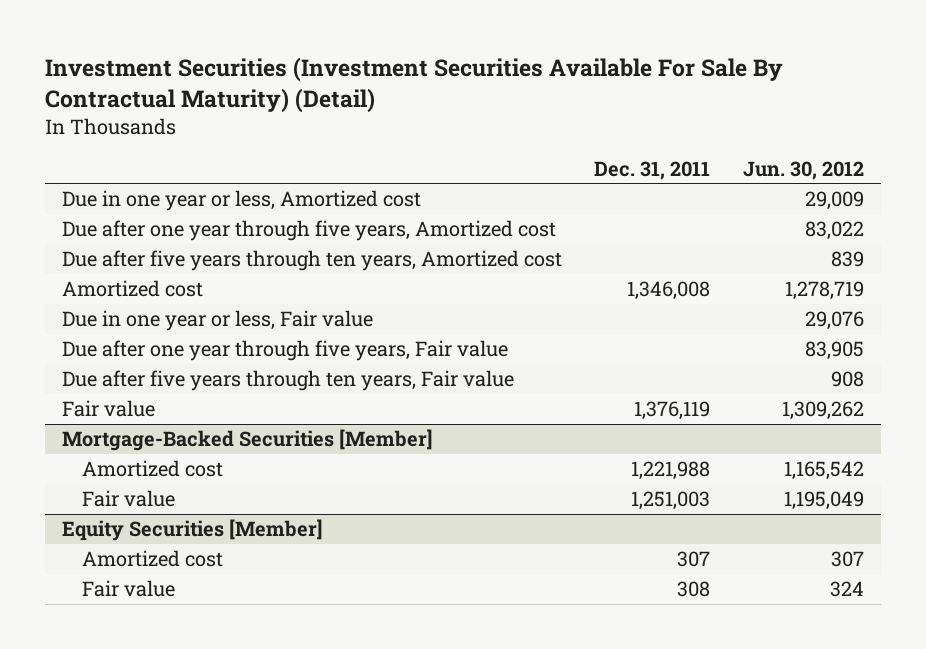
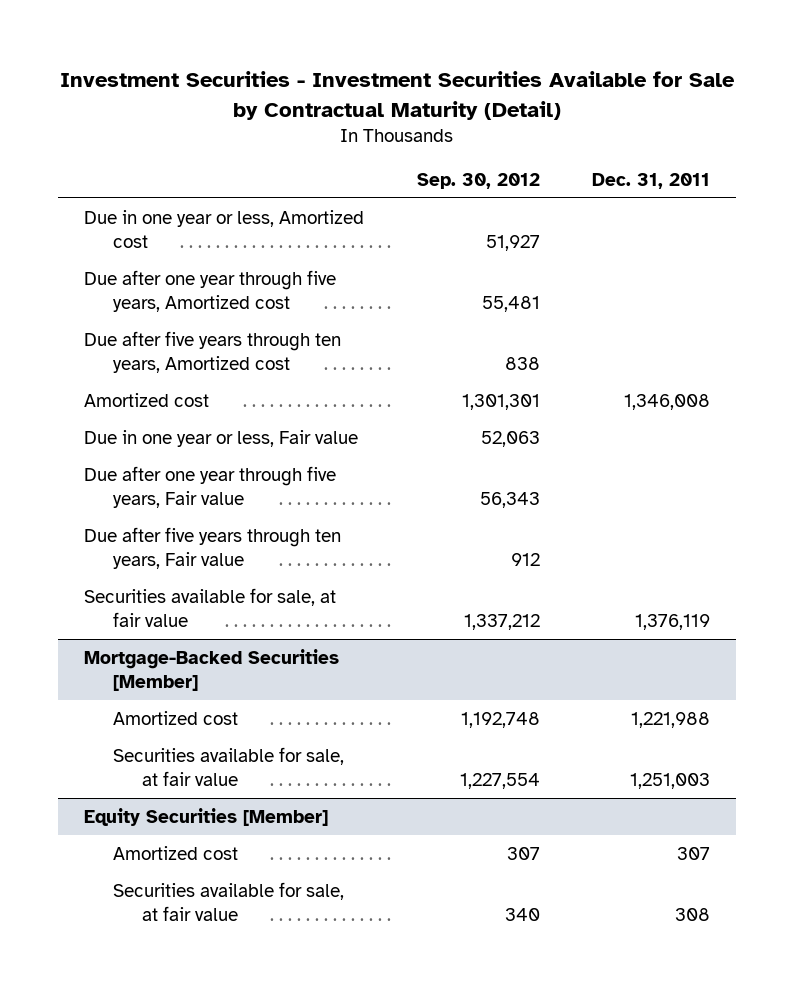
[45,56,784,113] Investment Securities (Investment Securities Available For Sale By Contractual Maturity) (Detail) -> [60,71,736,120] Investment Securities - Investment Securities Available for Sale by Contractual Maturity (Detail)
[743,160,865,180] Jun. 30, 2012 -> none
none -> [416,172,540,189] Sep. 30, 2012
[61,400,155,418] Fair value -> [84,587,337,627] Securities available for sale, at fair value
[81,490,175,508] Fair value -> [112,746,344,786] Securities available for sale, at fair value
[81,580,175,598] Fair value -> [112,881,344,921] Securities available for sale, at fair value

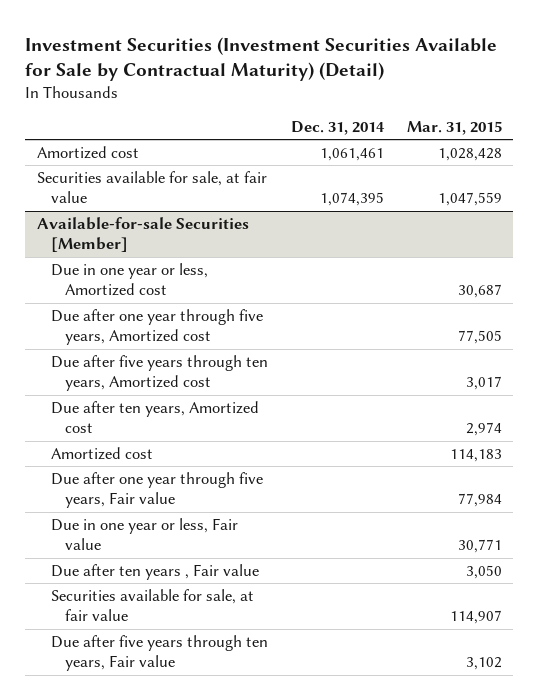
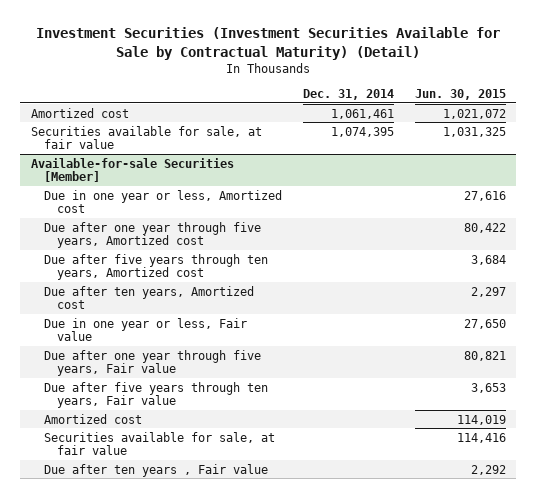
[406,121,502,136] Mar. 31, 2015 -> none
none -> [414,88,506,100] Jun. 30, 2015
[50,471,263,509] Due after one year through five years, Fair value -> [43,349,261,377] Due after one year through five years, Fair value
[50,446,153,460] Amortized cost -> [43,413,142,424] Amortized cost
[50,588,254,622] Securities available for sale, at fair value -> [43,431,275,456] Securities available for sale, at fair value
[50,563,259,580] Due after ten years , Fair value -> [43,463,268,477] Due after ten years , Fair value

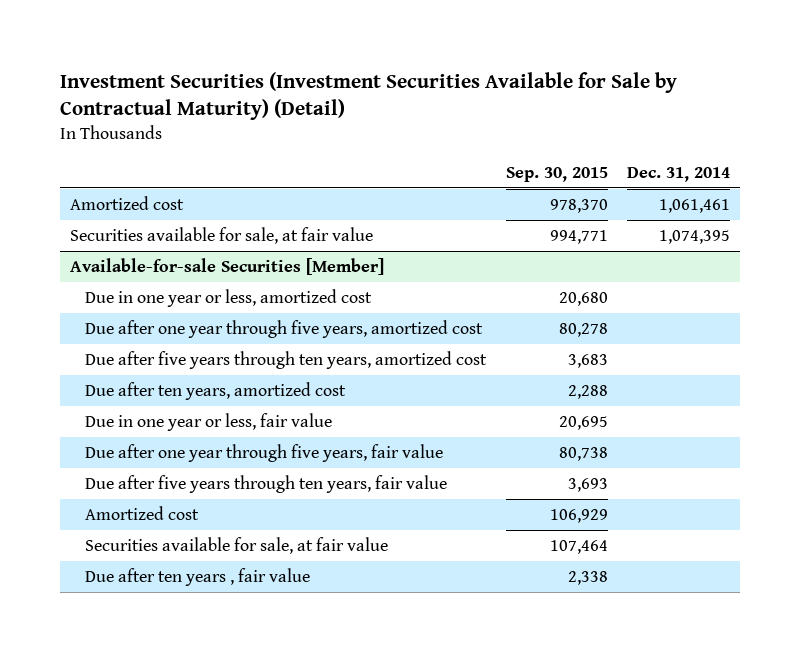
[414,88,506,100] Jun. 30, 2015 -> none
none -> [505,166,608,182] Sep. 30, 2015
[43,189,282,214] Due in one year or less, Amortized cost -> [85,289,373,308] Due in one year or less, amortized cost
[43,221,261,249] Due after one year through five years, Amortized cost -> [85,320,484,339] Due after one year through five years, amortized cost
[43,253,268,281] Due after five years through ten years, Amortized cost -> [85,351,488,370] Due after five years through ten years, amortized cost
[43,285,254,310] Due after ten years, Amortized cost -> [85,382,347,401] Due after ten years, amortized cost
[43,317,247,342] Due in one year or less, Fair value -> [85,413,333,432] Due in one year or less, fair value
[43,349,261,377] Due after one year through five years, Fair value -> [85,444,444,463] Due after one year through five years, fair value
[43,381,268,409] Due after five years through ten years, Fair value -> [85,475,448,494] Due after five years through ten years, fair value
[43,463,268,477] Due after ten years , Fair value -> [85,568,311,587] Due after ten years , fair value

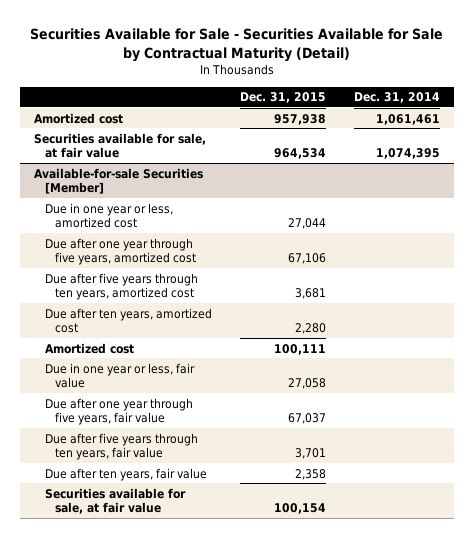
[60,71,678,121] Investment Securities (Investment Securities Available for Sale by Contractual Maturity) (Detail) -> [29,27,443,62] Securities Available for Sale - Securities Available for Sale by Contractual Maturity (Detail)
[505,166,608,182] Sep. 30, 2015 -> none
none -> [239,92,326,104] Dec. 31, 2015
[85,506,200,521] Amortized cost -> [44,342,134,354] Amortized cost
none -> [44,467,207,481] Due after ten years, fair value
[85,568,311,587] Due after ten years , fair value -> none

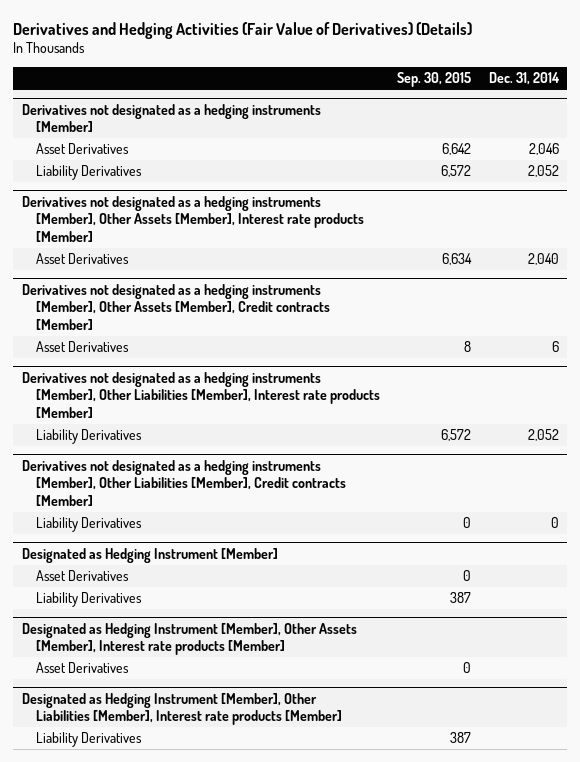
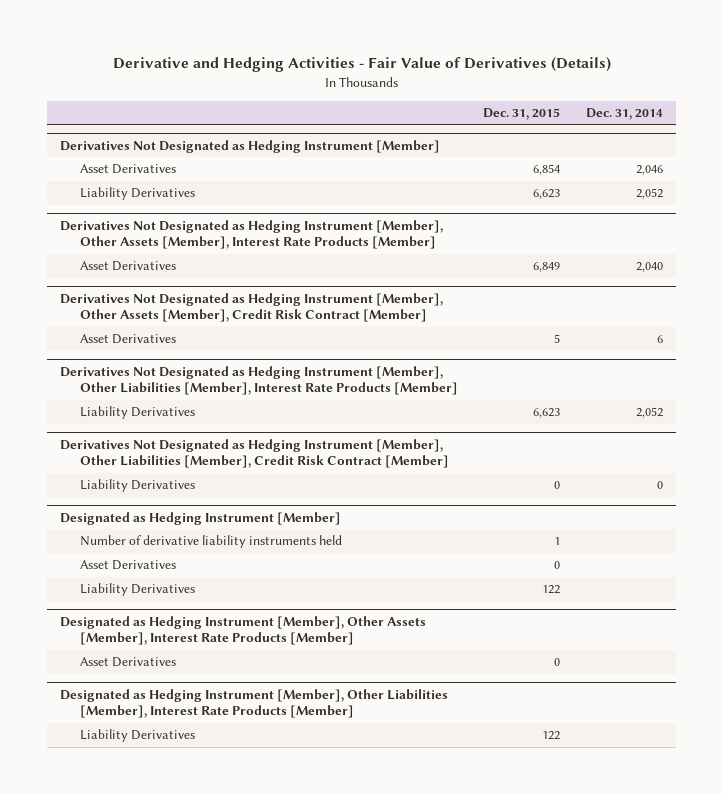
[13,21,473,39] Derivatives and Hedging Activities (Fair Value of Derivatives) (Details) -> [112,57,611,73] Derivative and Hedging Activities - Fair Value of Derivatives (Details)
[397,72,472,88] Sep. 30, 2015 -> none
none -> [483,107,561,120] Dec. 31, 2015
[21,103,321,133] Derivatives not designated as a hedging instruments [Member] -> [60,139,441,153] Derivatives Not Designated as Hedging Instrument [Member]
[21,195,364,242] Derivatives not designated as a hedging instruments [Member], Other Assets [Member], Interest rate products [Member] -> [60,219,444,250] Derivatives Not Designated as Hedging Instrument [Member], Other Assets [Member], Interest Rate Products [Member]
[21,283,330,330] Derivatives not designated as a hedging instruments [Member], Other Assets [Member], Credit contracts [Member] -> [60,292,444,323] Derivatives Not Designated as Hedging Instrument [Member], Other Assets [Member], Credit Risk Contract [Member]
[21,371,380,418] Derivatives not designated as a hedging instruments [Member], Other Liabilities [Member], Interest rate products [Member] -> [60,365,458,396] Derivatives Not Designated as Hedging Instrument [Member], Other Liabilities [Member], Interest Rate Products [Member]
[21,459,346,506] Derivatives not designated as a hedging instruments [Member], Other Liabilities [Member], Credit contracts [Member] -> [60,438,449,469] Derivatives Not Designated as Hedging Instrument [Member], Other Liabilities [Member], Credit Risk Contract [Member]
none -> [79,535,342,549] Number of derivative liability instruments held
[21,622,357,656] Designated as Hedging Instrument [Member], Other Assets [Member], Interest rate products [Member] -> [60,615,427,646] Designated as Hedging Instrument [Member], Other Assets [Member], Interest Rate Products [Member]
[21,692,342,726] Designated as Hedging Instrument [Member], Other Liabilities [Member], Interest rate products [Member] -> [60,688,449,719] Designated as Hedging Instrument [Member], Other Liabilities [Member], Interest Rate Products [Member]

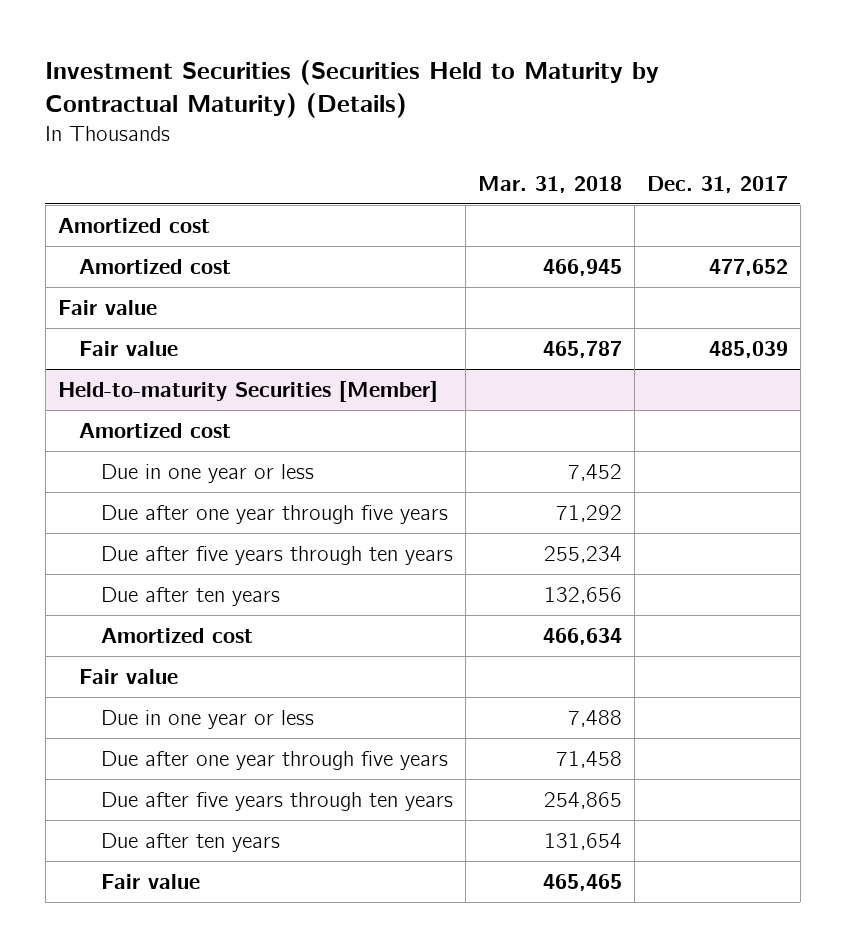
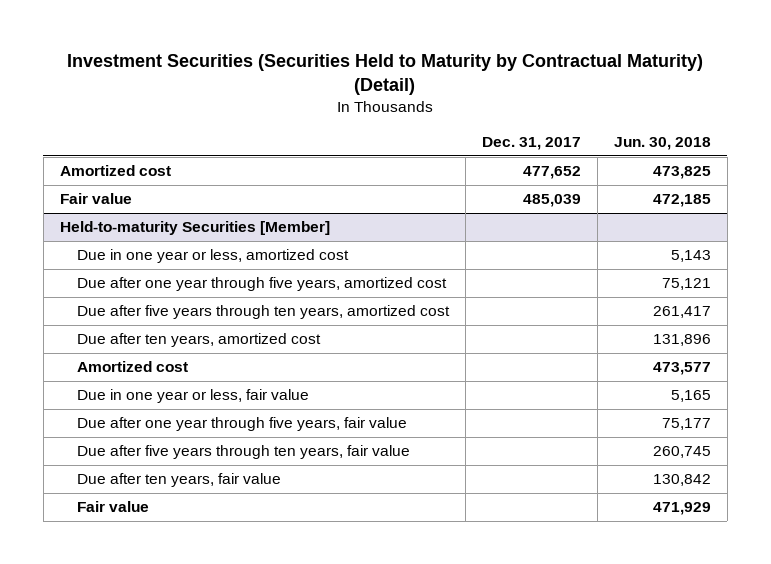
[45,59,660,119] Investment Securities (Securities Held to Maturity by Contractual Maturity) (Details) -> [67,54,704,96] Investment Securities (Securities Held to Maturity by Contractual Maturity) (Detail)
[477,175,622,193] Mar. 31, 2018 -> none
none -> [614,137,712,151] Jun. 30, 2018
[57,217,210,233] Amortized cost -> none
[57,299,157,315] Fair value -> none
[79,422,232,438] Amortized cost -> none
[101,463,315,483] Due in one year or less -> [77,249,350,264] Due in one year or less, amortized cost
[101,504,449,524] Due after one year through five years -> [77,277,448,292] Due after one year through five years, amortized cost
[101,545,454,565] Due after five years through ten years -> [77,305,451,320] Due after five years through ten years, amortized cost
[101,586,281,606] Due after ten years -> [77,333,322,348] Due after ten years, amortized cost
[79,668,179,684] Fair value -> none
[101,709,315,729] Due in one year or less -> [77,389,310,404] Due in one year or less, fair value
[101,750,449,770] Due after one year through five years -> [77,417,408,432] Due after one year through five years, fair value
[101,791,454,811] Due after five years through ten years -> [77,445,411,460] Due after five years through ten years, fair value
[101,832,281,852] Due after ten years -> [77,473,282,488] Due after ten years, fair value

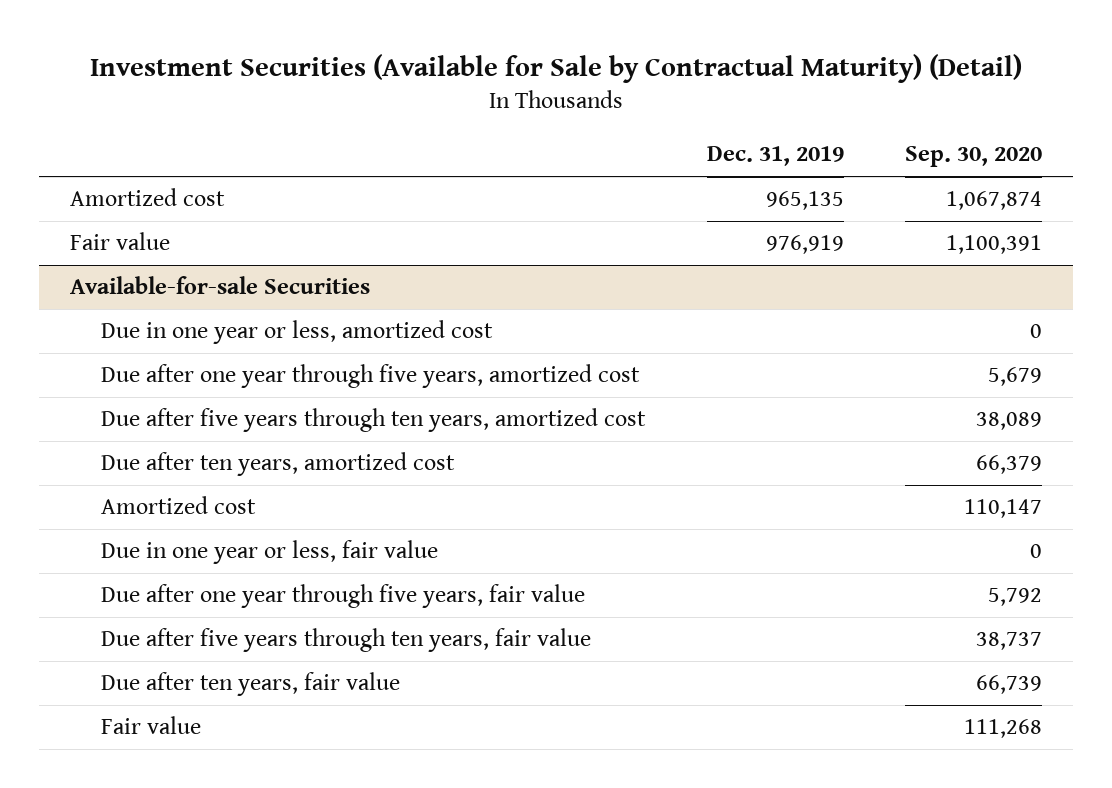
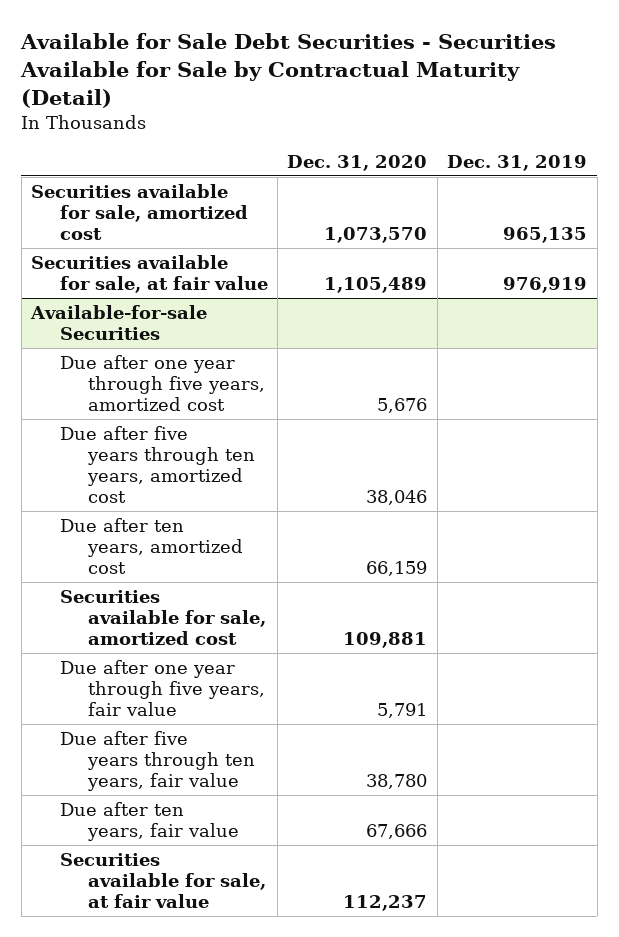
[89,53,1022,83] Investment Securities (Available for Sale by Contractual Maturity) (Detail) -> [20,33,557,108] Available for Sale Debt Securities - Securities Available for Sale by Contractual Maturity (Detail)
[905,146,1043,168] Sep. 30, 2020 -> none
none -> [287,155,428,172] Dec. 31, 2020
[69,188,225,207] Amortized cost -> [31,183,248,241] Securities available for sale, amortized cost
[69,232,170,251] Fair value -> [31,254,268,294] Securities available for sale, at fair value
[101,320,494,345] Due in one year or less, amortized cost -> none
[101,540,439,565] Due in one year or less, fair value -> none
[101,496,257,515] Amortized cost -> [59,589,266,646] Securities available for sale, amortized cost
[101,716,202,735] Fair value -> [59,852,266,909] Securities available for sale, at fair value

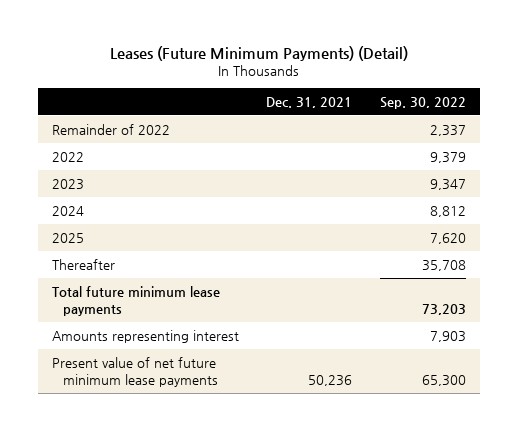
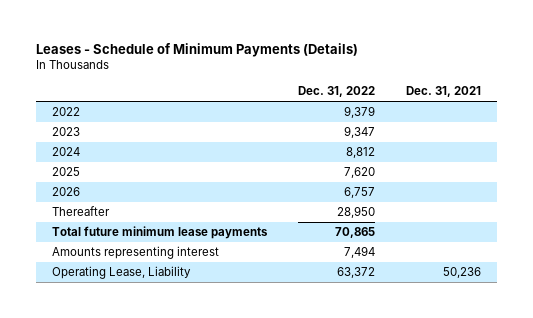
[109,45,408,61] Leases (Future Minimum Payments) (Detail) -> [36,43,359,58] Leases - Schedule of Minimum Payments (Details)
[379,96,466,109] Sep. 30, 2022 -> none
none -> [298,86,376,98] Dec. 31, 2022
[51,123,170,135] Remainder of 2022 -> none
none -> [52,187,81,197] 2026
[51,356,219,387] Present value of net future minimum lease payments -> [52,266,192,280] Operating Lease, Liability

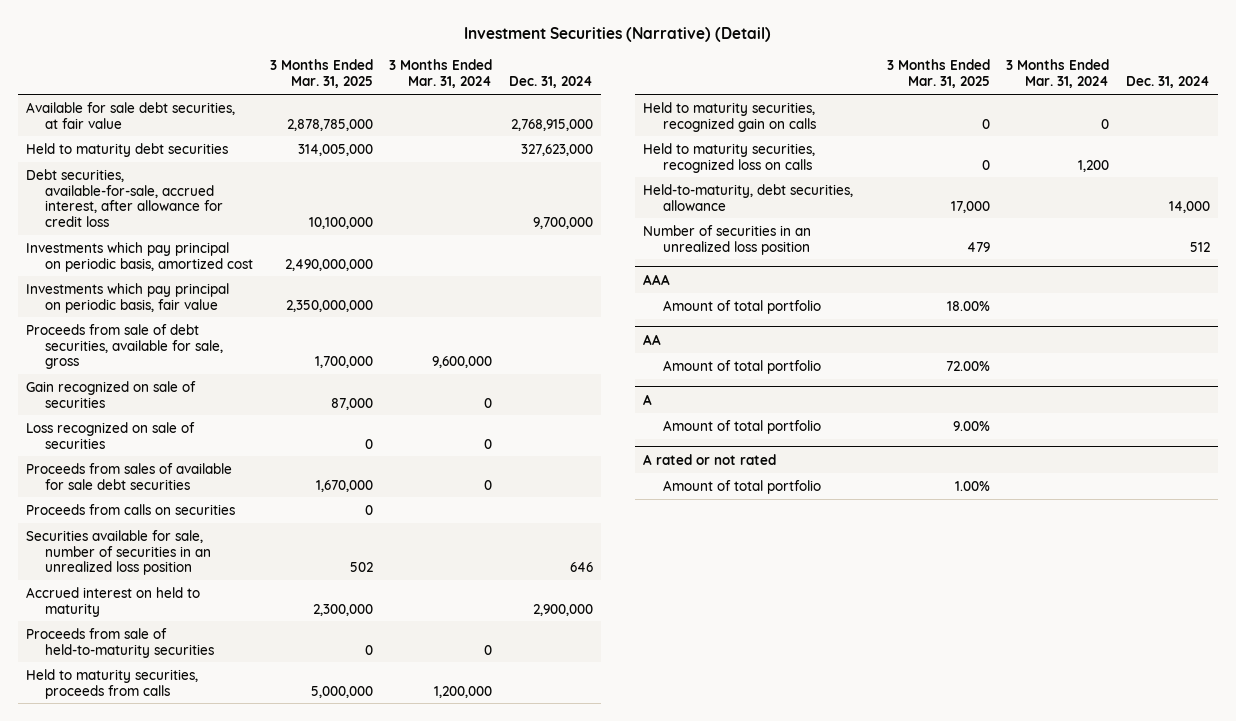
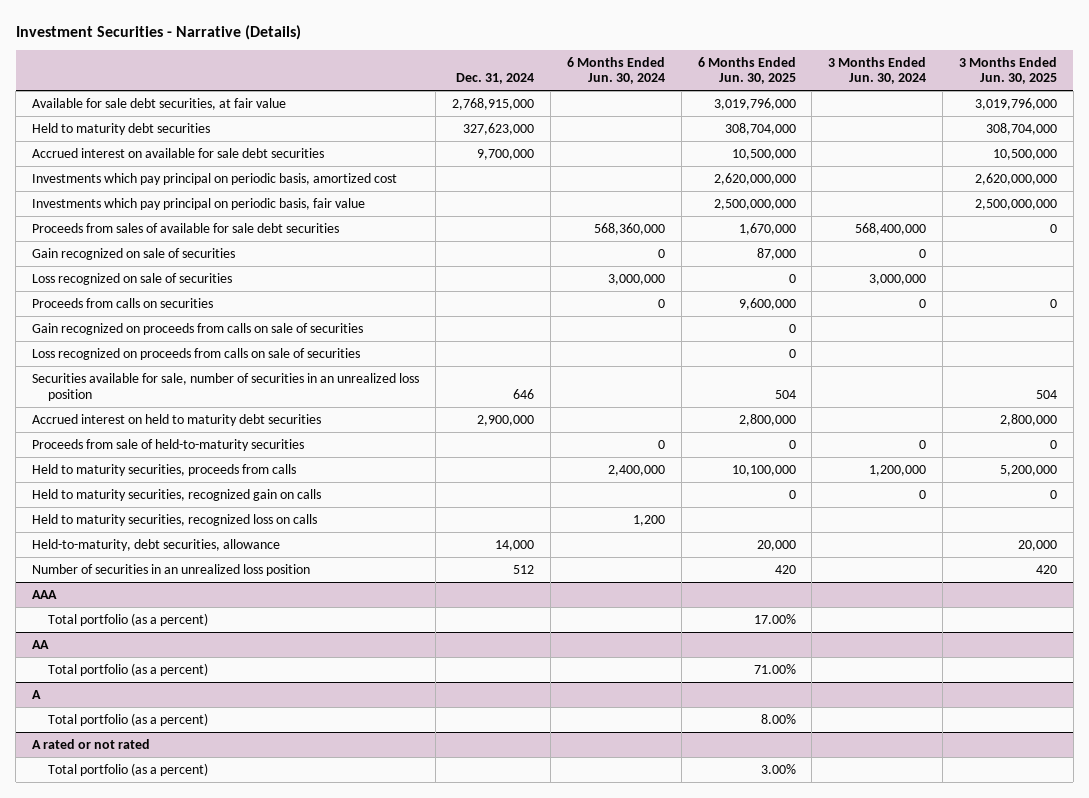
[463,26,771,42] Investment Securities (Narrative) (Detail) -> [15,24,301,40] Investment Securities - Narrative (Details)
[269,59,373,89] 3 Months Ended Mar. 31, 2025 -> none
[389,59,493,89] 3 Months Ended Mar. 31, 2024 -> none
none -> [566,56,665,85] 6 Months Ended Jun. 30, 2024
none -> [697,56,796,85] 6 Months Ended Jun. 30, 2025
none -> [828,56,927,85] 3 Months Ended Jun. 30, 2024
none -> [959,56,1058,85] 3 Months Ended Jun. 30, 2025
[25,168,224,228] Debt securities, available-for-sale, accrued interest, after allowance for credit loss -> [32,147,325,158] Accrued interest on available for sale debt securities
[25,323,224,370] Proceeds from sale of debt securities, available for sale, gross -> none
[25,462,232,490] Proceeds from sales of available for sale debt securities -> [32,222,340,233] Proceeds from sales of available for sale debt securities
none -> [32,322,364,335] Gain recognized on proceeds from calls on sale of securities
none -> [32,347,361,360] Loss recognized on proceeds from calls on sale of securities
[25,586,200,617] Accrued interest on held to maturity -> [32,413,322,426] Accrued interest on held to maturity debt securities
[662,299,821,314] Amount of total portfolio -> [47,612,208,626] Total portfolio (as a percent)
[662,359,821,374] Amount of total portfolio -> [47,662,208,676] Total portfolio (as a percent)
[662,419,821,434] Amount of total portfolio -> [47,712,208,726] Total portfolio (as a percent)
[662,479,821,494] Amount of total portfolio -> [47,762,208,776] Total portfolio (as a percent)

